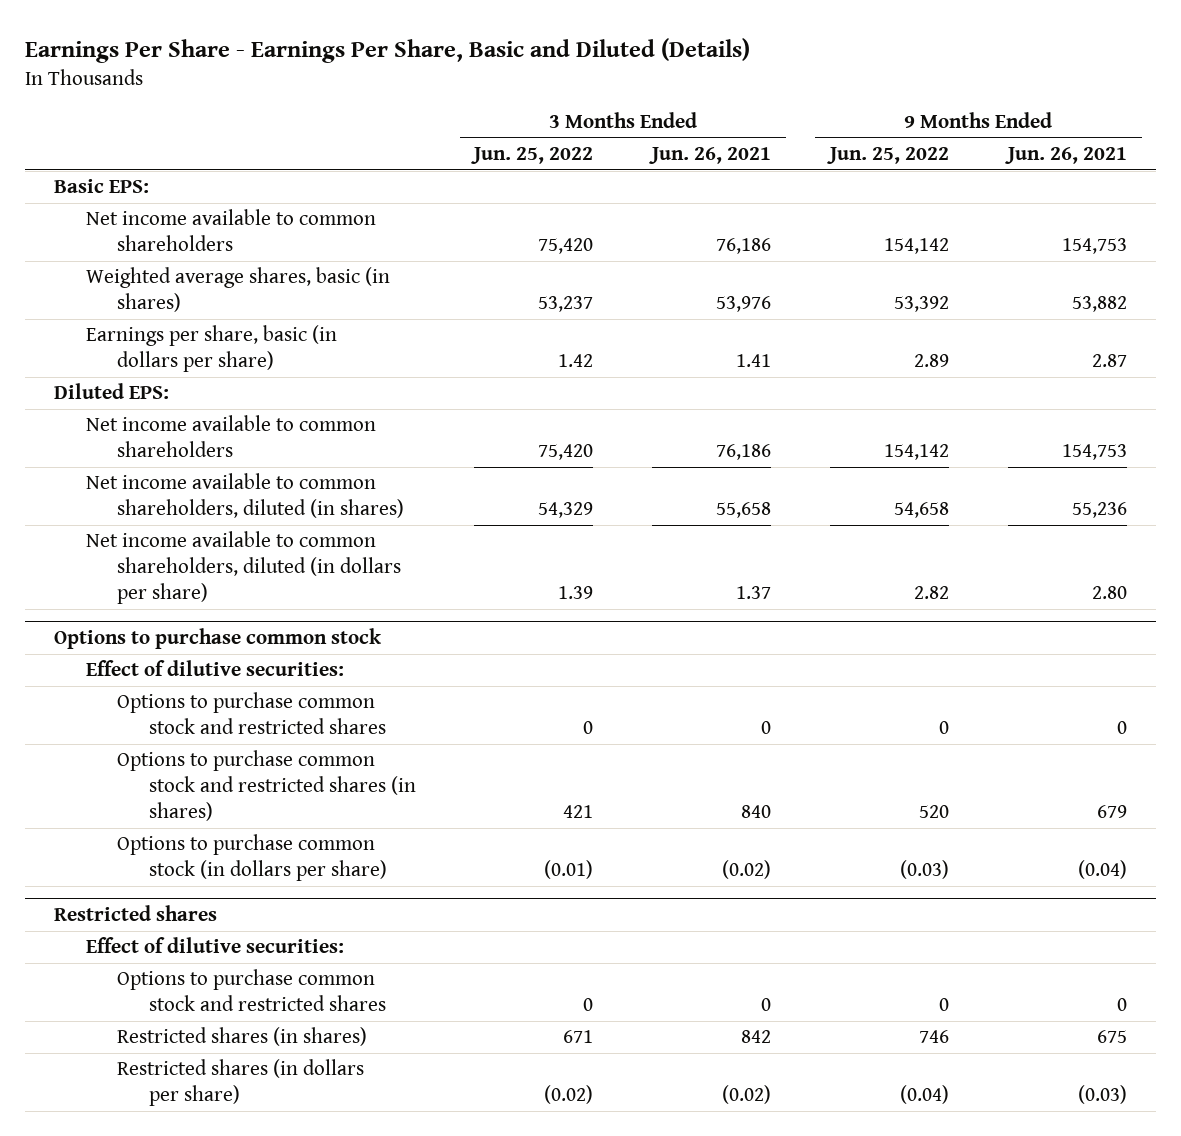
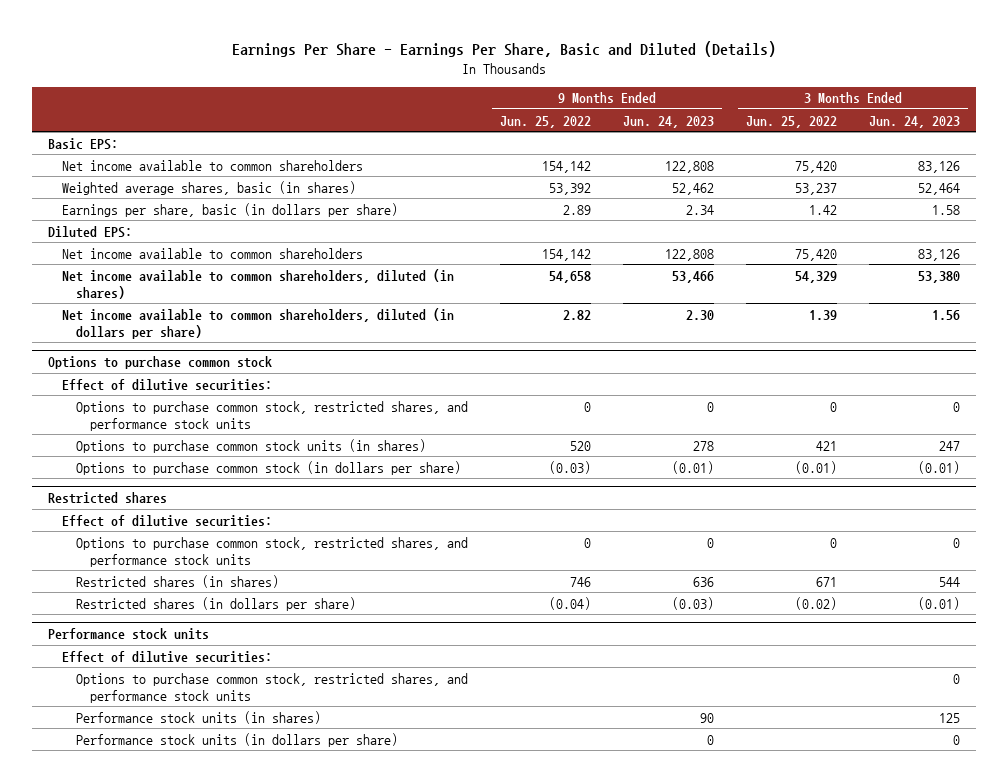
[649,146,772,164] Jun. 26, 2021 -> none
[1004,146,1127,164] Jun. 26, 2021 -> none
none -> [623,115,715,128] Jun. 24, 2023
none -> [869,115,961,128] Jun. 24, 2023
[117,692,386,735] Options to purchase common stock and restricted shares -> [76,400,469,431] Options to purchase common stock, restricted shares, and performance stock units
[117,750,416,821] Options to purchase common stock and restricted shares (in shares) -> [76,438,427,453] Options to purchase common stock units (in shares)
[117,969,386,1012] Options to purchase common stock and restricted shares -> [76,536,469,567] Options to purchase common stock, restricted shares, and performance stock units
none -> [48,628,210,641] Performance stock units
none -> [62,650,273,663] Effect of dilutive securities:
none -> [76,672,469,703] Options to purchase common stock, restricted shares, and performance stock units
none -> [76,710,322,724] Performance stock units (in shares)
none -> [76,732,399,747] Performance stock units (in dollars per share)

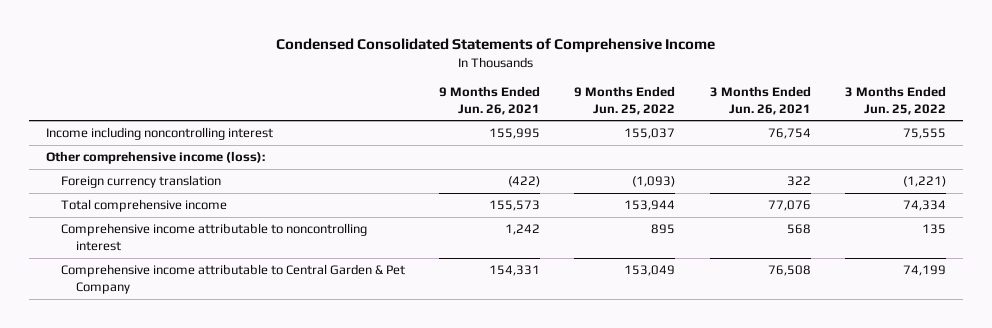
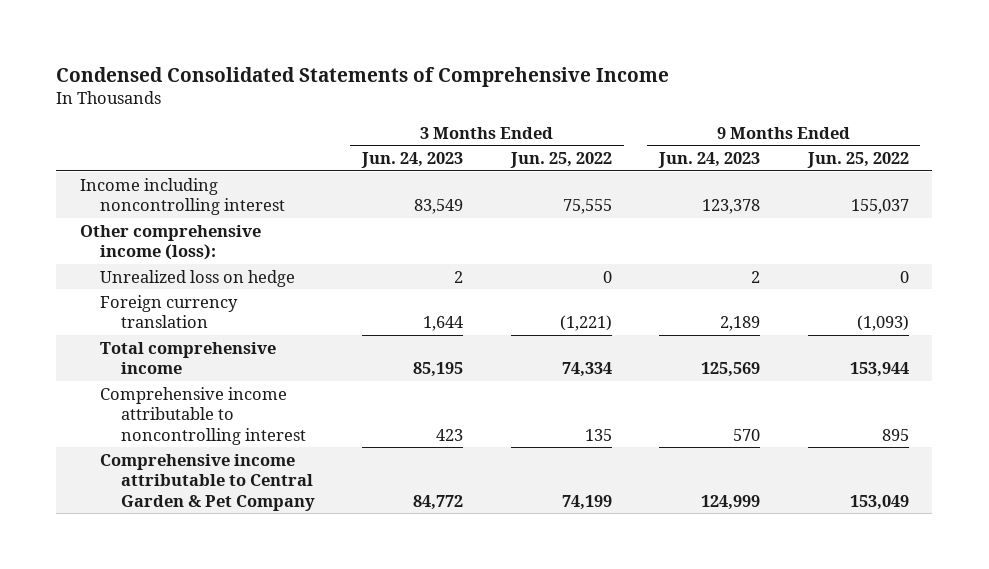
[439,85,541,115] 9 Months Ended Jun. 26, 2021 -> none
[709,85,811,115] 3 Months Ended Jun. 26, 2021 -> none
none -> [361,152,464,169] Jun. 24, 2023
none -> [658,152,761,169] Jun. 24, 2023
none -> [100,269,296,287] Unrealized loss on hedge

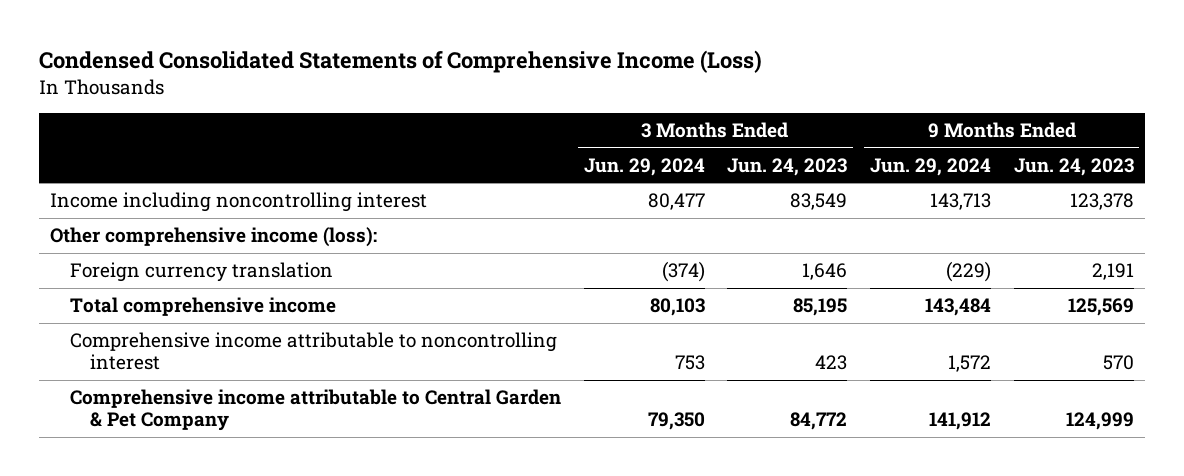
[56,66,670,87] Condensed Consolidated Statements of Comprehensive Income -> [38,50,762,74] Condensed Consolidated Statements of Comprehensive Income (Loss)
[509,152,612,169] Jun. 25, 2022 -> none
[806,152,909,169] Jun. 25, 2022 -> none
none -> [583,157,705,176] Jun. 29, 2024
none -> [869,157,991,176] Jun. 29, 2024
[100,269,296,287] Unrealized loss on hedge -> none
[423,316,464,332] 1,644 -> [802,263,848,281] 1,646
[720,316,761,332] 2,189 -> [1091,263,1134,281] 2,191

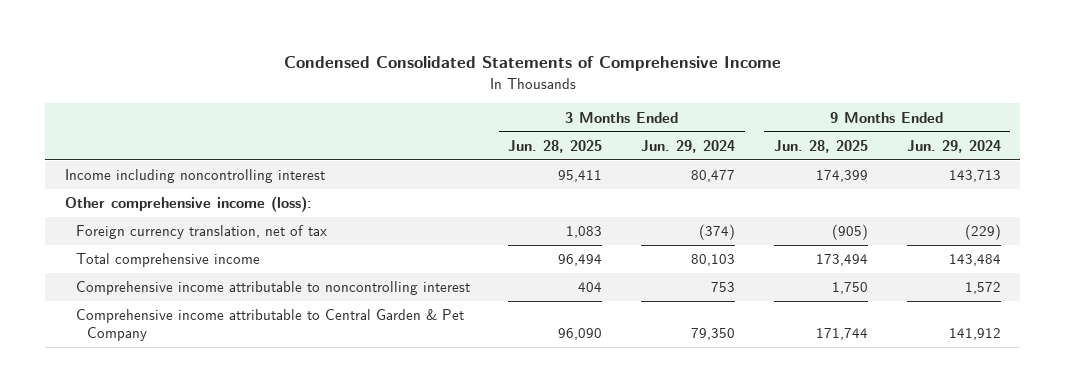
[38,50,762,74] Condensed Consolidated Statements of Comprehensive Income (Loss) -> [283,56,781,72] Condensed Consolidated Statements of Comprehensive Income
[727,157,848,176] Jun. 24, 2023 -> none
[1013,157,1134,176] Jun. 24, 2023 -> none
none -> [508,139,603,153] Jun. 28, 2025
none -> [773,139,868,153] Jun. 28, 2025
[69,262,333,283] Foreign currency translation -> [75,225,327,240] Foreign currency translation, net of tax

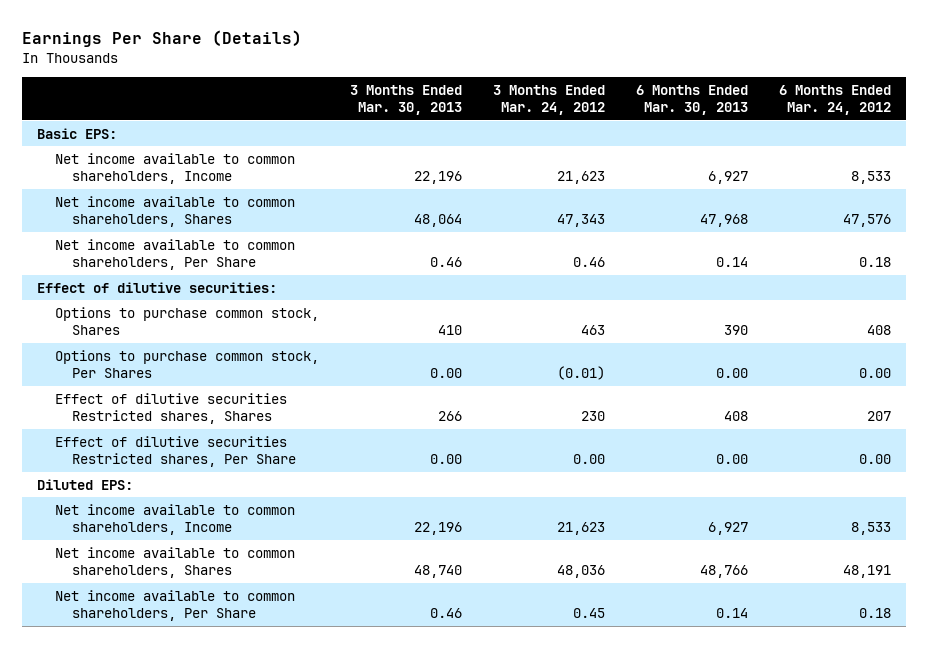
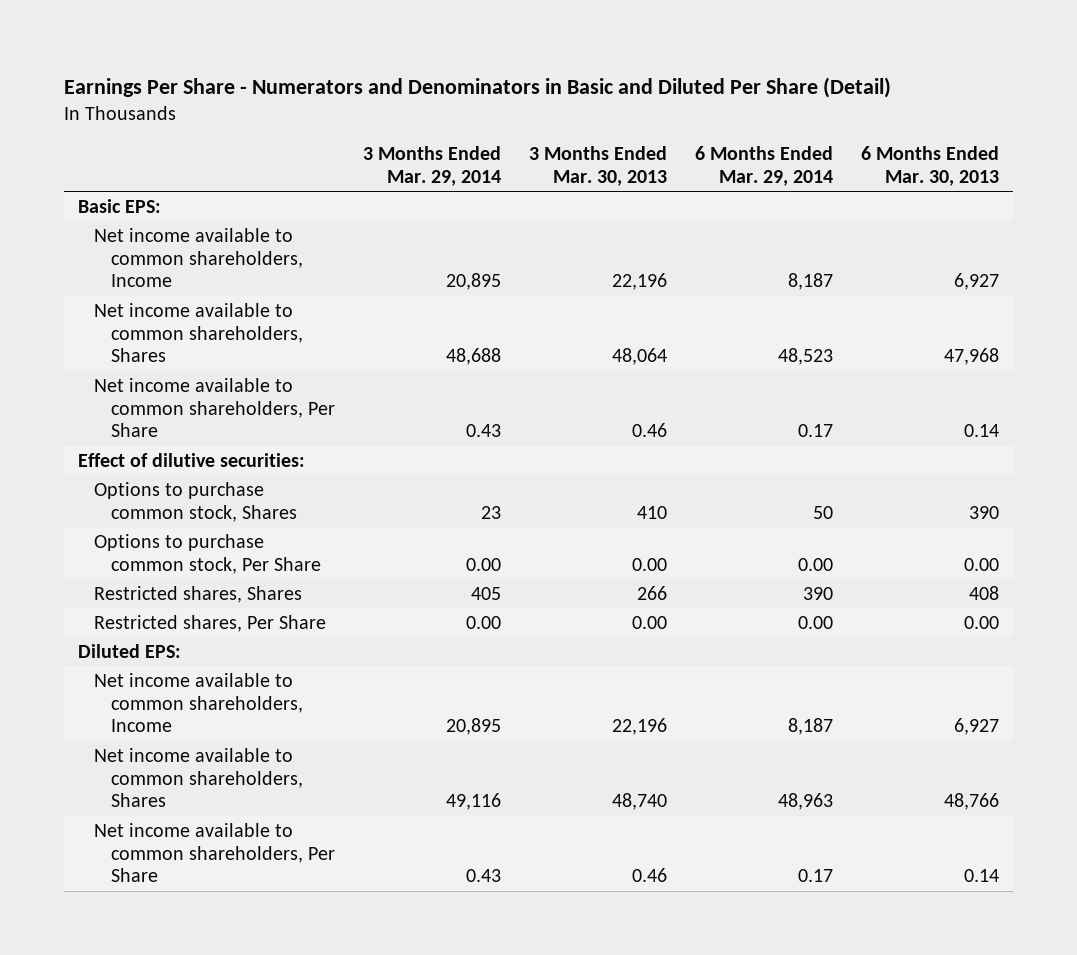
[21,29,302,47] Earnings Per Share (Details) -> [64,77,892,99] Earnings Per Share - Numerators and Denominators in Basic and Diluted Per Share (Detail)
[492,84,605,116] 3 Months Ended Mar. 24, 2012 -> none
[778,84,891,116] 6 Months Ended Mar. 24, 2012 -> none
none -> [362,146,501,186] 3 Months Ended Mar. 29, 2014
none -> [694,146,833,186] 6 Months Ended Mar. 29, 2014
[54,349,319,379] Options to purchase common stock, Per Shares -> [94,533,321,574] Options to purchase common stock, Per Share
[54,392,287,425] Effect of dilutive securities Restricted shares, Shares -> [94,585,303,603] Restricted shares, Shares
[54,435,297,468] Effect of dilutive securities Restricted shares, Per Share -> [94,614,327,632] Restricted shares, Per Share

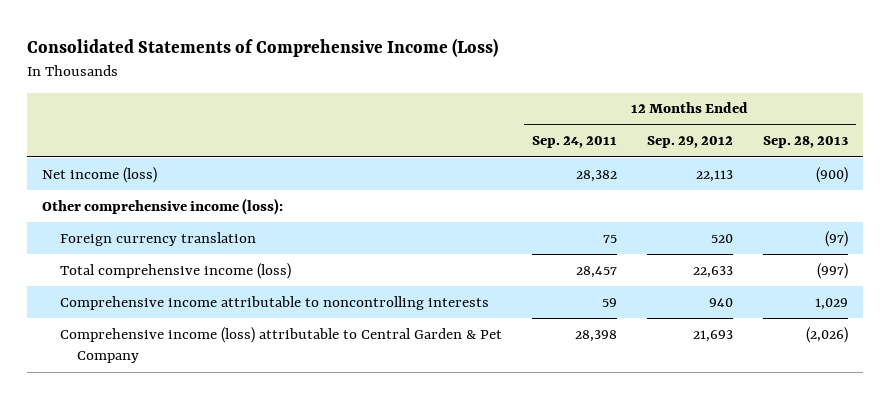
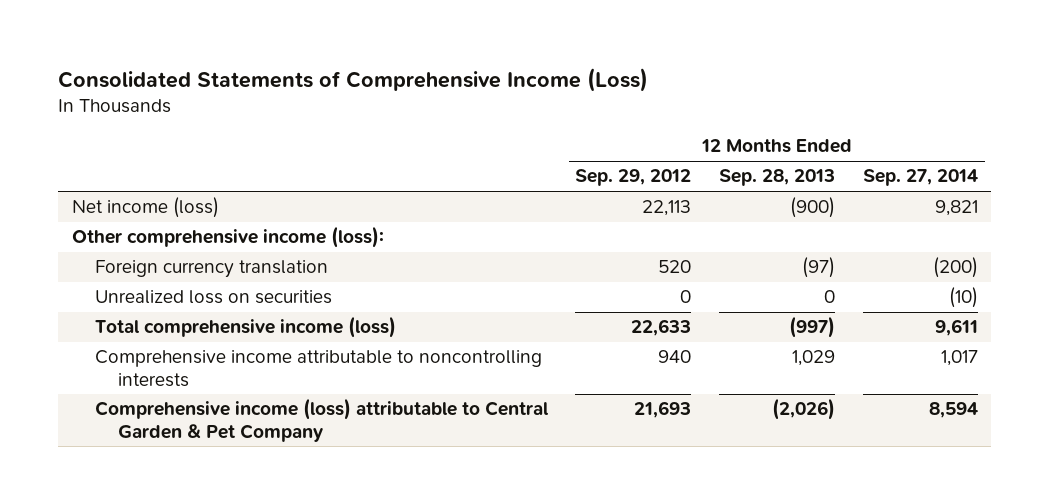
[531,136,617,149] Sep. 24, 2011 -> none
none -> [862,169,978,187] Sep. 27, 2014
none -> [94,290,332,305] Unrealized loss on securities

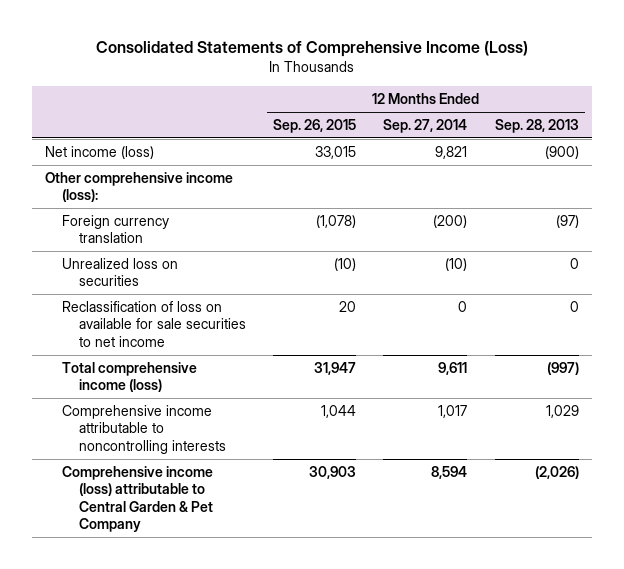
[575,169,692,187] Sep. 29, 2012 -> none
none -> [273,119,357,134] Sep. 26, 2015
none -> [62,300,247,347] Reclassification of loss on available for sale securities to net income

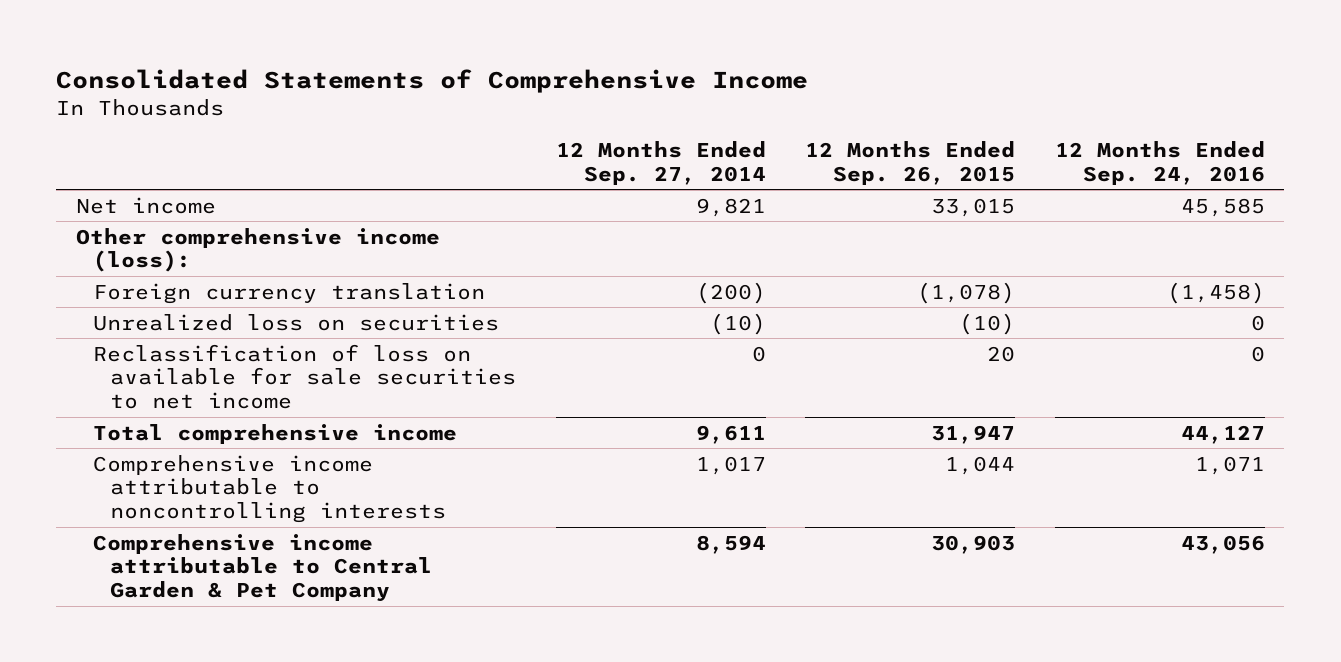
[95,41,528,58] Consolidated Statements of Comprehensive Income (Loss) -> [56,68,809,93] Consolidated Statements of Comprehensive Income
[494,119,579,134] Sep. 28, 2013 -> none
none -> [1054,141,1265,185] 12 Months Ended Sep. 24, 2016
[45,145,155,159] Net income (loss) -> [76,196,217,214] Net income
[62,361,198,393] Total comprehensive income (loss) -> [93,423,458,444] Total comprehensive income
[62,465,214,533] Comprehensive income (loss) attributable to Central Garden & Pet Company -> [93,533,433,603] Comprehensive income attributable to Central Garden & Pet Company

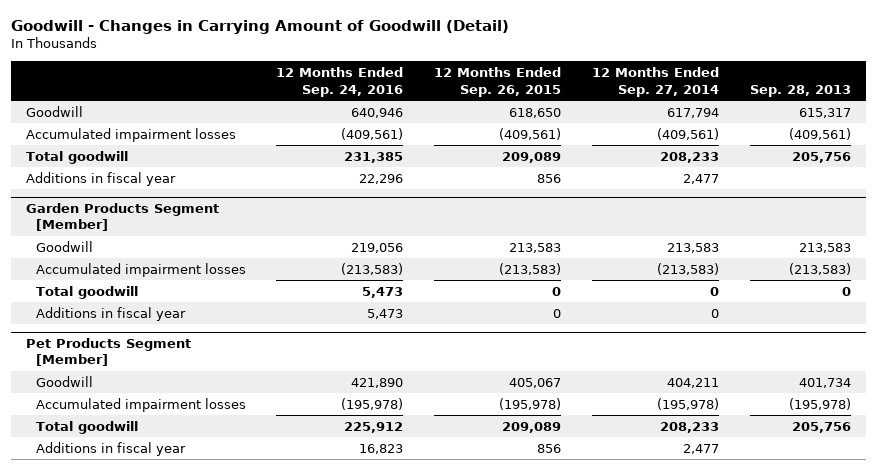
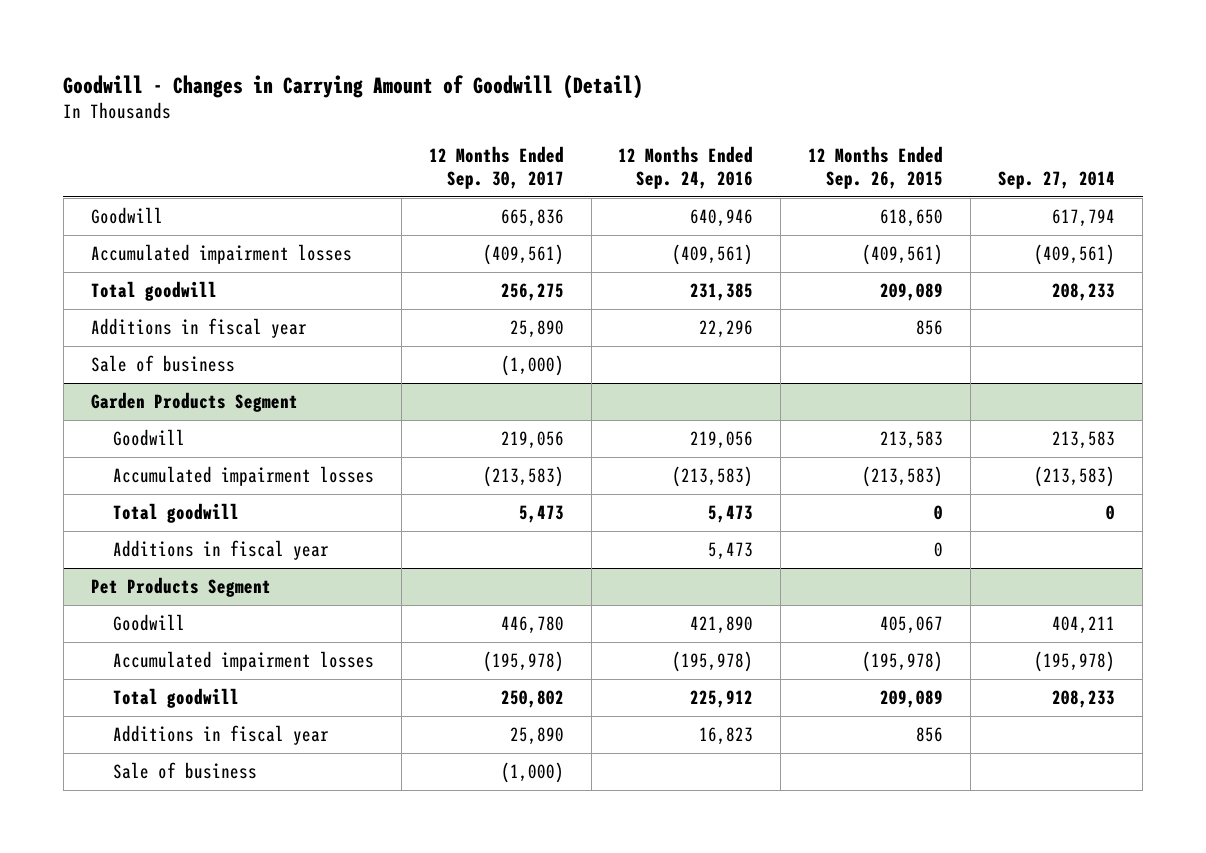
[592,67,720,97] 12 Months Ended Sep. 27, 2014 -> none
[749,84,851,97] Sep. 28, 2013 -> none
none -> [428,146,564,189] 12 Months Ended Sep. 30, 2017
none -> [998,170,1116,189] Sep. 27, 2014
none -> [90,355,235,373] Sale of business
[26,203,220,232] Garden Products Segment [Member] -> [90,392,298,413] Garden Products Segment
[26,338,192,367] Pet Products Segment [Member] -> [90,577,271,598] Pet Products Segment
none -> [112,762,257,780] Sale of business

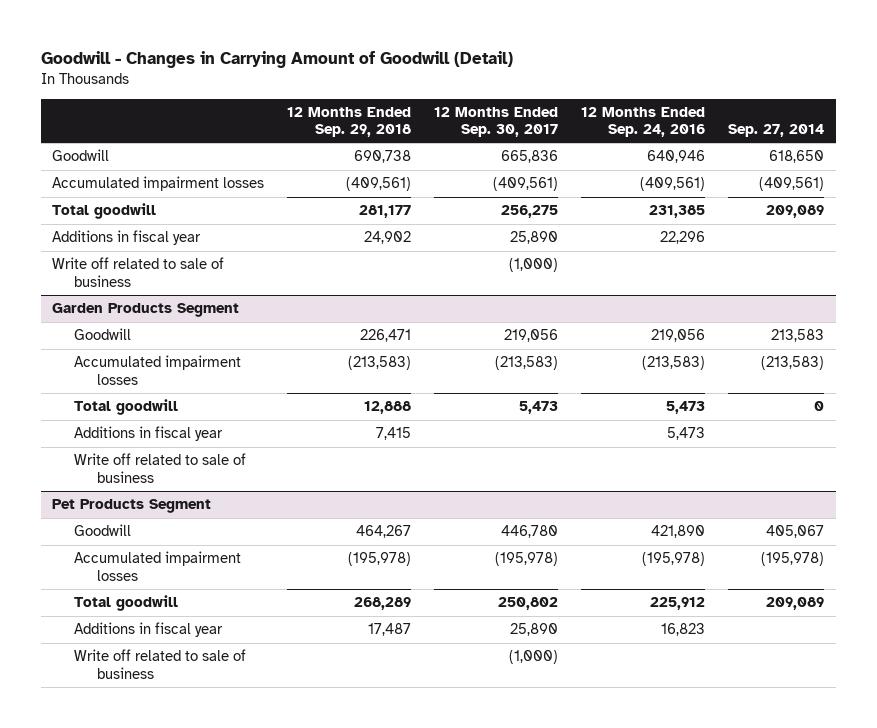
[808,146,944,189] 12 Months Ended Sep. 26, 2015 -> none
none -> [287,106,412,138] 12 Months Ended Sep. 29, 2018
[1052,209,1116,228] 617,794 -> [769,150,825,164] 618,650
[1052,283,1116,302] 208,233 -> [766,205,825,219] 209,089
[90,355,235,373] Sale of business -> [52,257,225,287] Write off related to sale of business
none -> [74,453,247,483] Write off related to sale of business
[1052,616,1116,635] 404,211 -> [766,525,825,539] 405,067
[1052,690,1116,709] 208,233 -> [766,597,825,611] 209,089
[112,762,257,780] Sale of business -> [74,649,247,679] Write off related to sale of business

